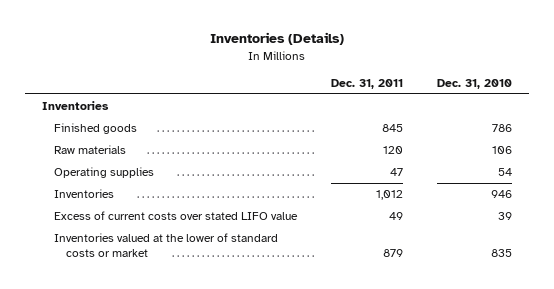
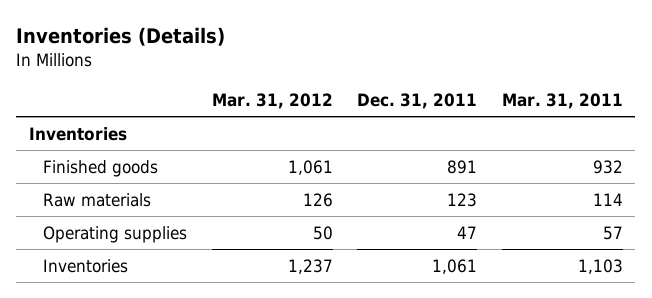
[436,78,512,89] Dec. 31, 2010 -> none
none -> [211,92,333,109] Mar. 31, 2012
none -> [501,92,623,109] Mar. 31, 2011
[381,124,403,133] 845 -> [447,159,478,174] 891
[382,146,403,155] 120 -> [447,192,478,207] 123
[53,211,298,221] Excess of current costs over stated LIFO value -> none
[53,233,278,258] Inventories valued at the lower of standard costs or market -> none
[375,190,403,201] 1,012 -> [432,258,478,274] 1,061

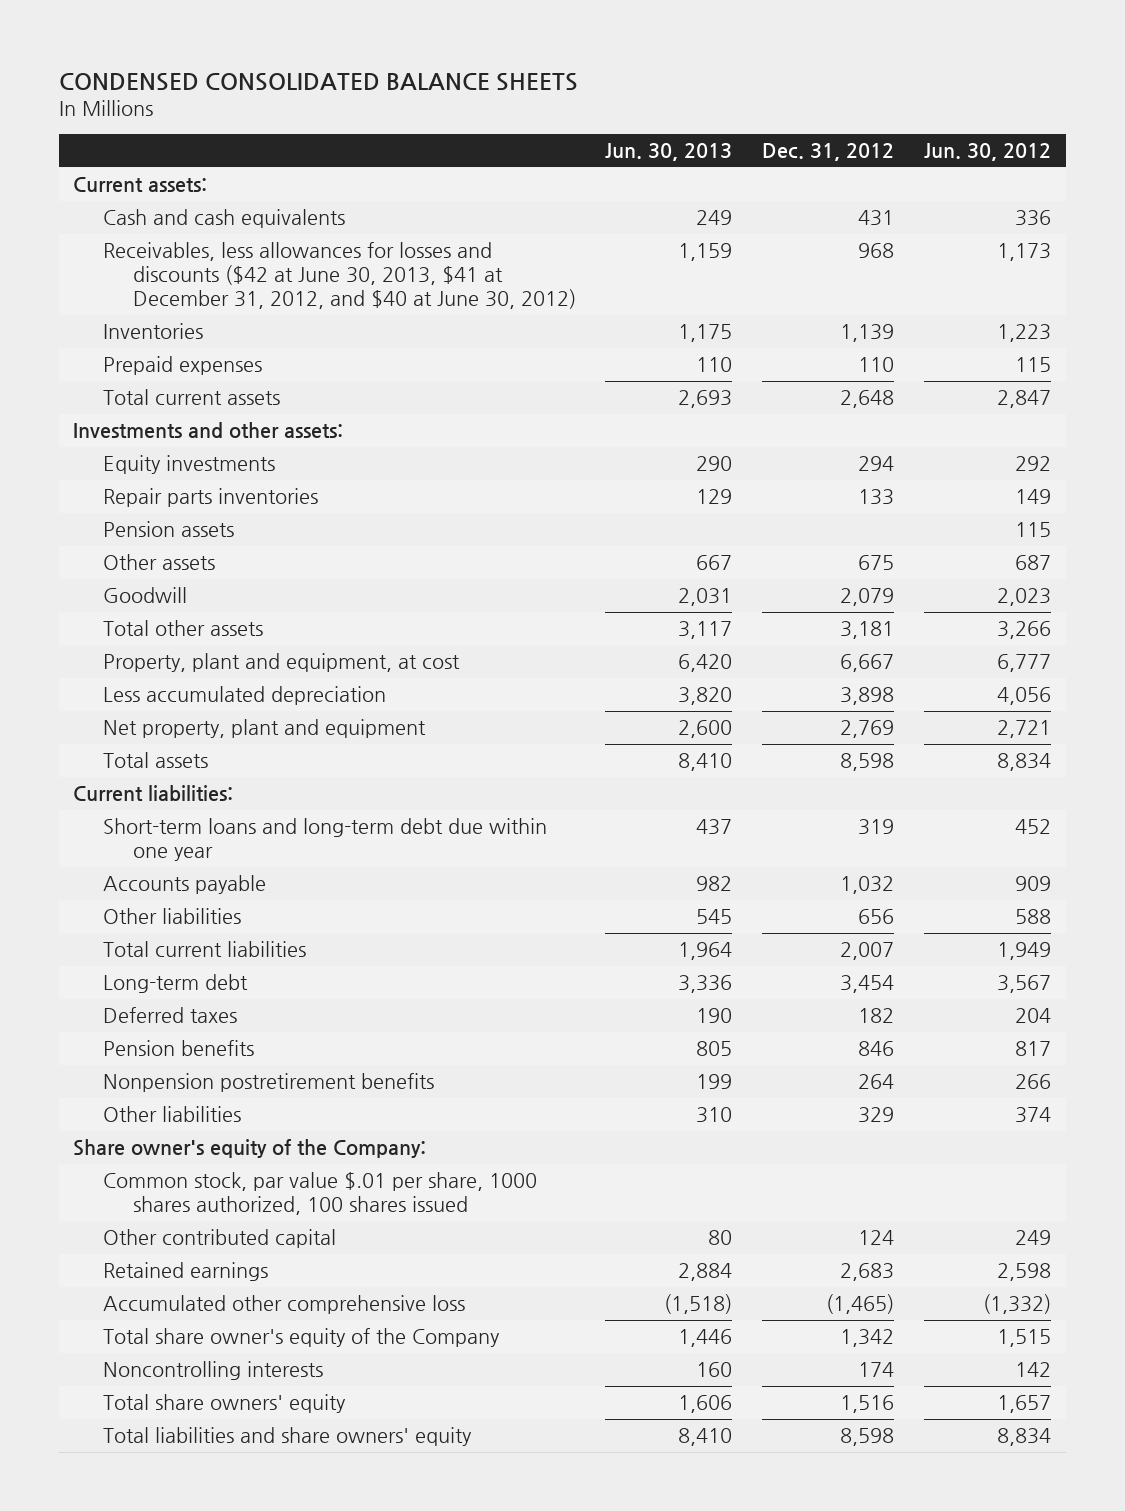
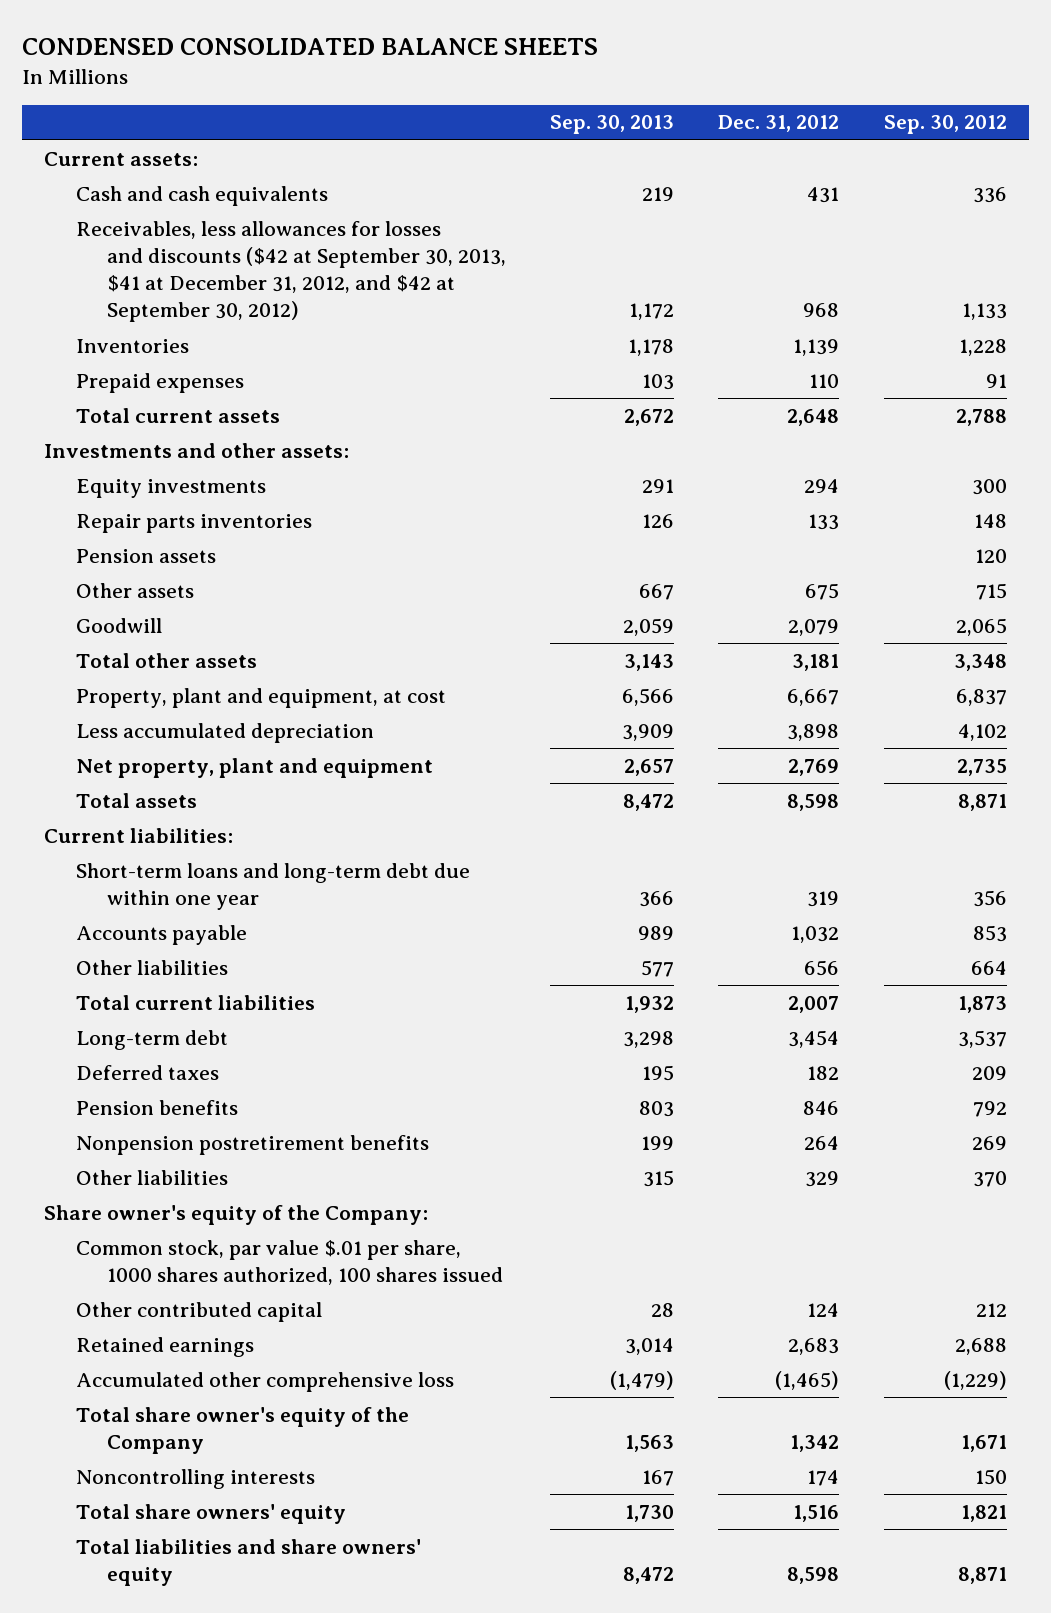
[605,143,733,162] Jun. 30, 2013 -> none
[924,143,1052,162] Jun. 30, 2012 -> none
none -> [550,115,675,135] Sep. 30, 2013
none -> [883,115,1007,135] Sep. 30, 2012
[103,242,576,310] Receivables, less allowances for losses and discounts ($42 at June 30, 2013, $41 at December 31, 2012, and $40 at June 30, 2012) -> [75,220,507,323] Receivables, less allowances for losses and discounts ($42 at September 30, 2013, $41 at December 31, 2012, and $42 at September 30, 2012)

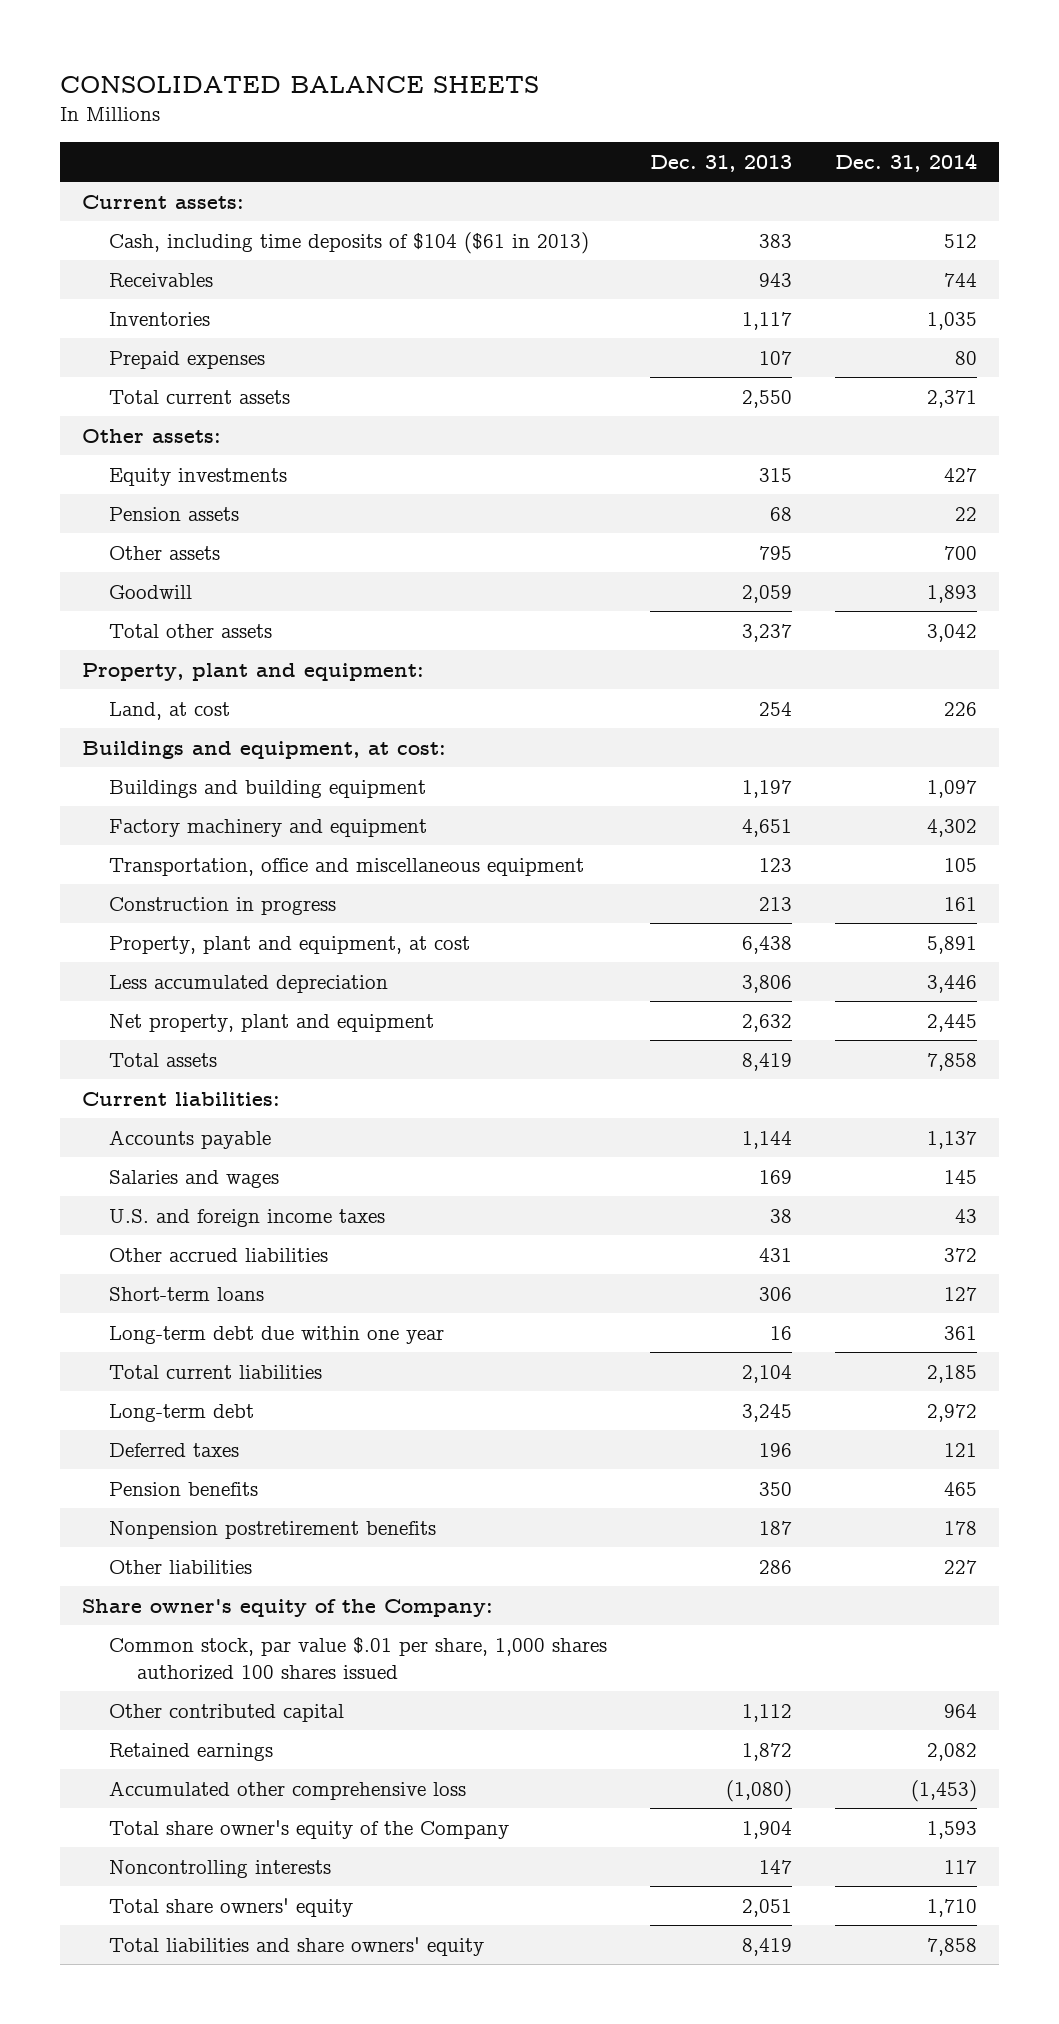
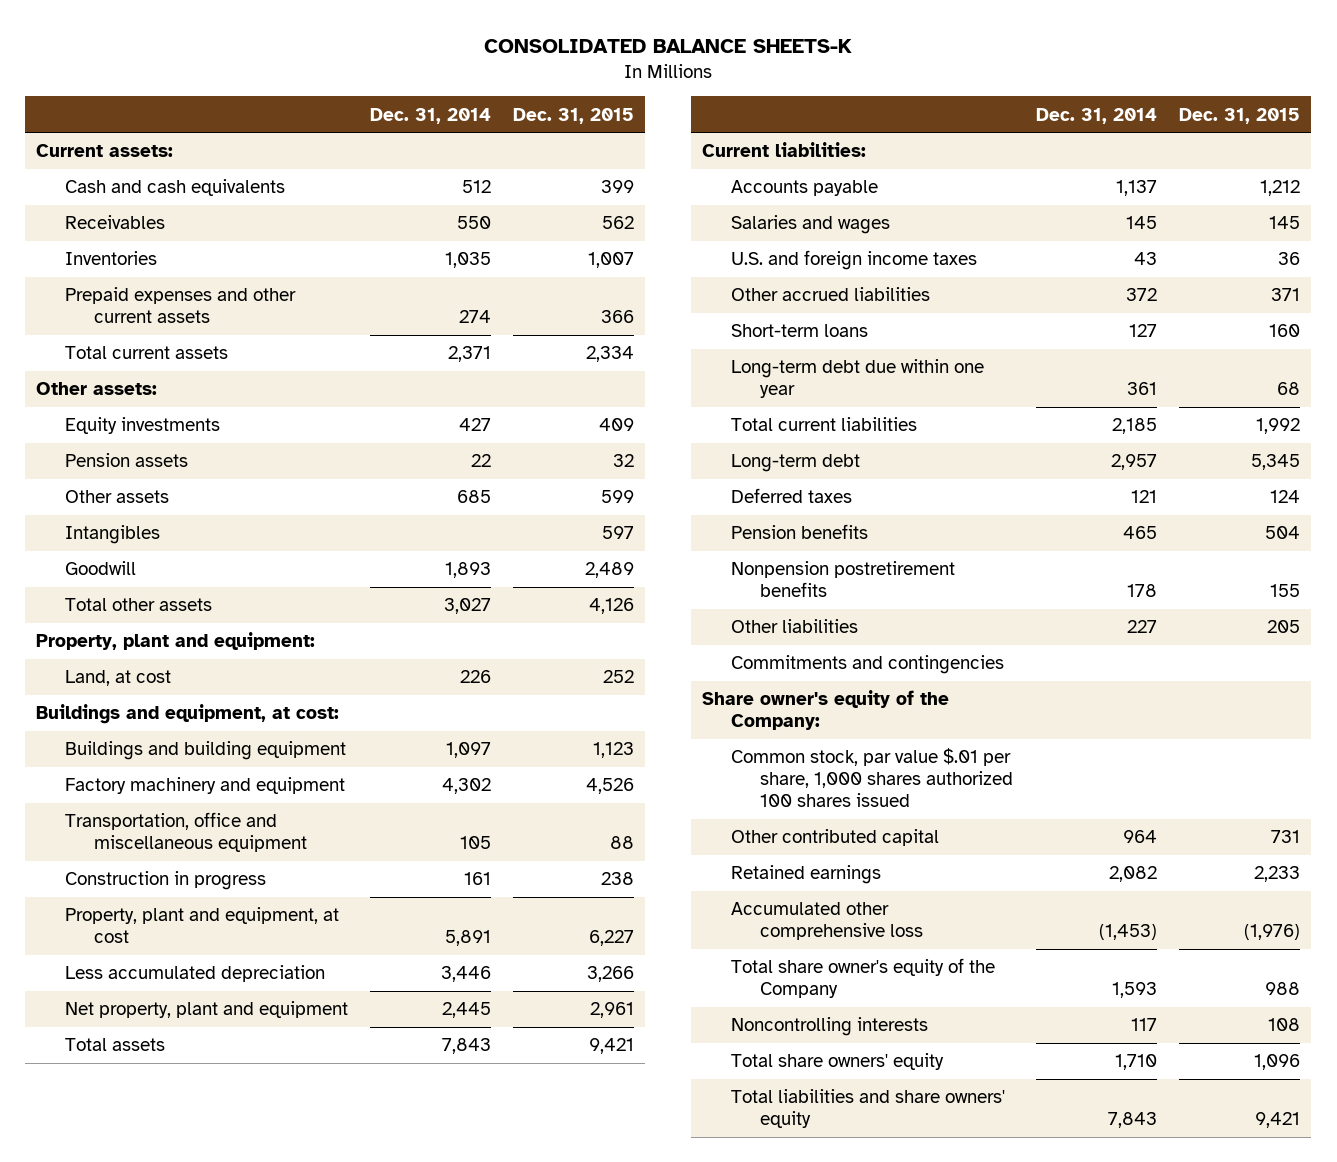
[60,75,540,93] CONSOLIDATED BALANCE SHEETS -> [484,39,853,54] CONSOLIDATED BALANCE SHEETS-K
[650,154,793,172] Dec. 31, 2013 -> none
none -> [513,107,635,124] Dec. 31, 2015
[109,231,590,254] Cash, including time deposits of $104 ($61 in 2013) -> [65,179,286,197] Cash and cash equivalents
[944,272,978,287] 744 -> [457,216,492,230] 550
[109,350,266,369] Prepaid expenses -> none
none -> [65,287,297,324] Prepaid expenses and other current assets
[944,545,978,560] 700 -> [457,490,492,504] 685
none -> [65,525,161,545] Intangibles
[927,623,978,642] 3,042 -> [444,598,492,615] 3,027
[927,1052,978,1071] 7,858 -> [442,1038,492,1055] 7,843
[927,1403,978,1422] 2,972 -> [1111,454,1158,471] 2,957
none -> [731,655,1005,675] Commitments and contingencies
[927,1937,978,1956] 7,858 -> [1108,1112,1158,1129] 7,843

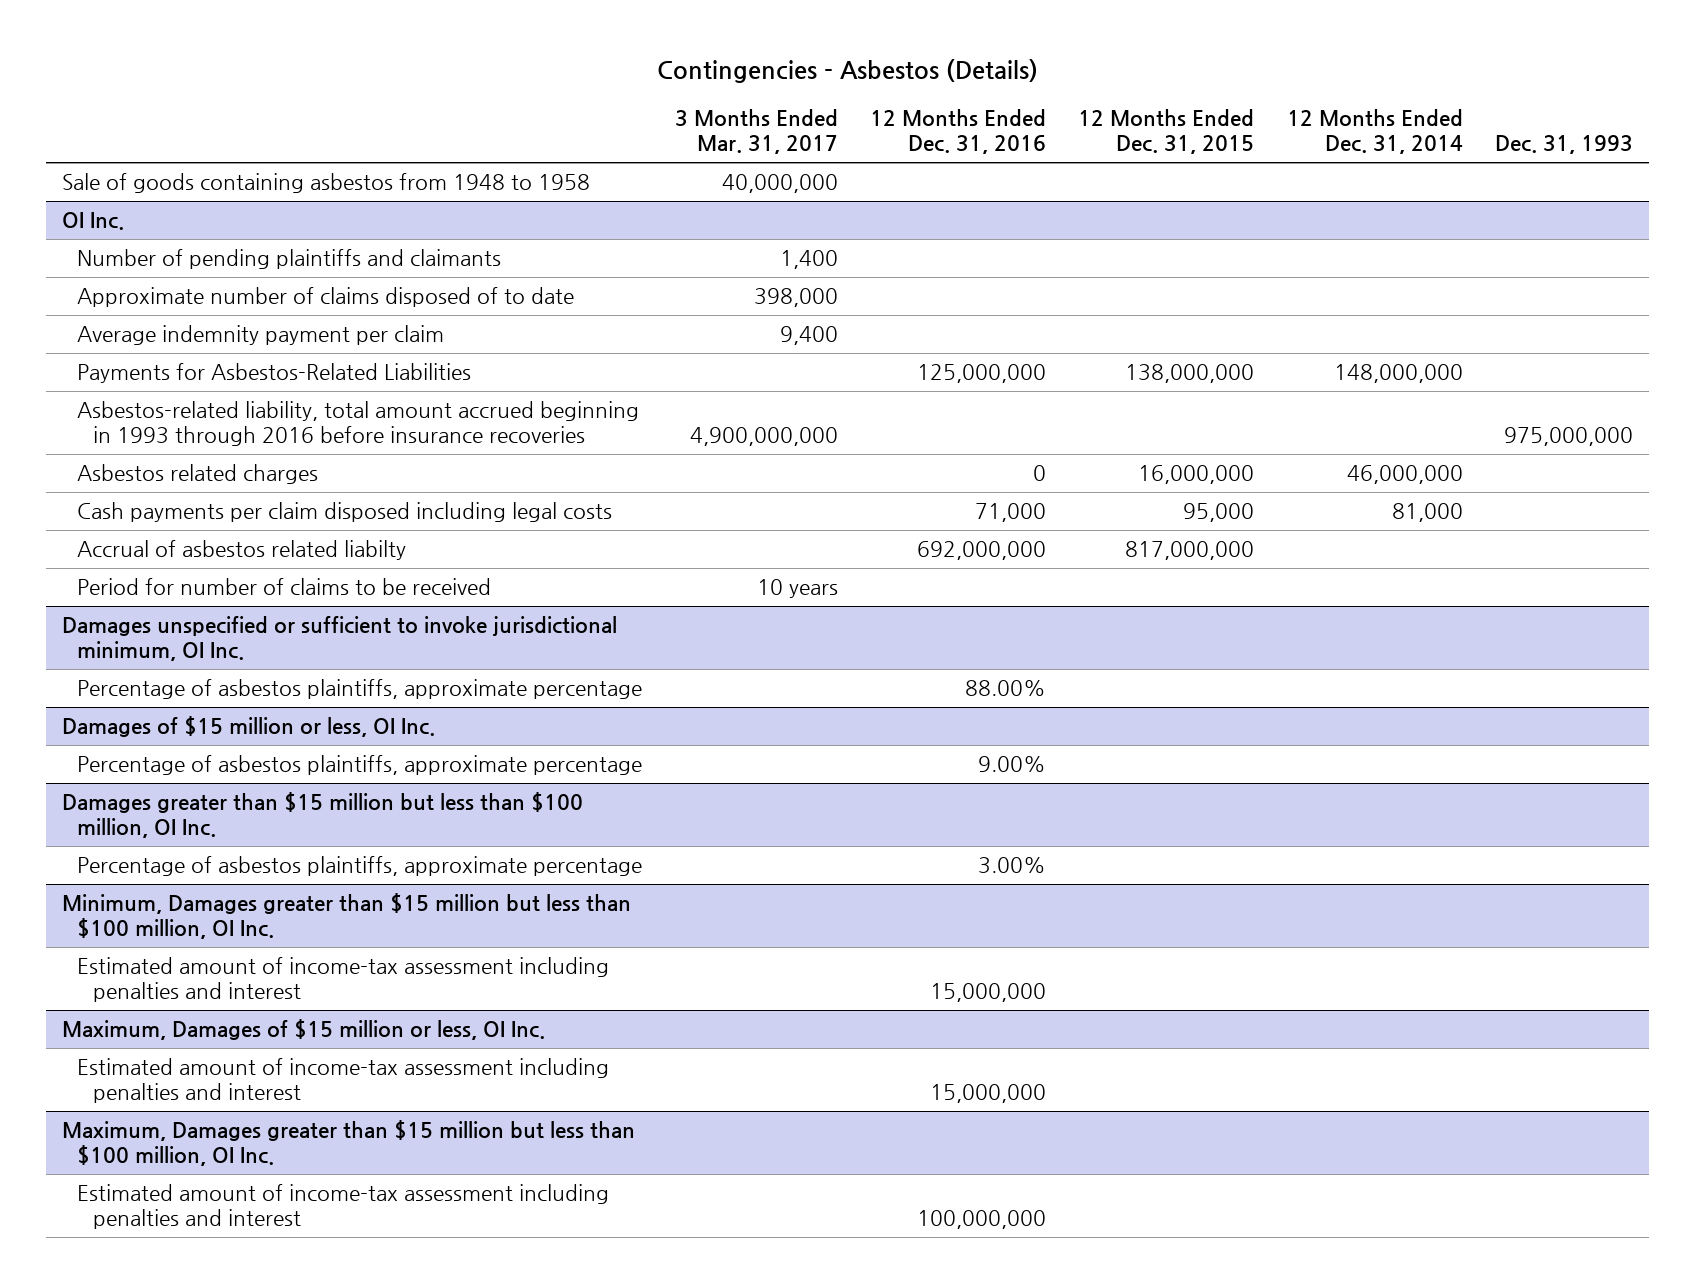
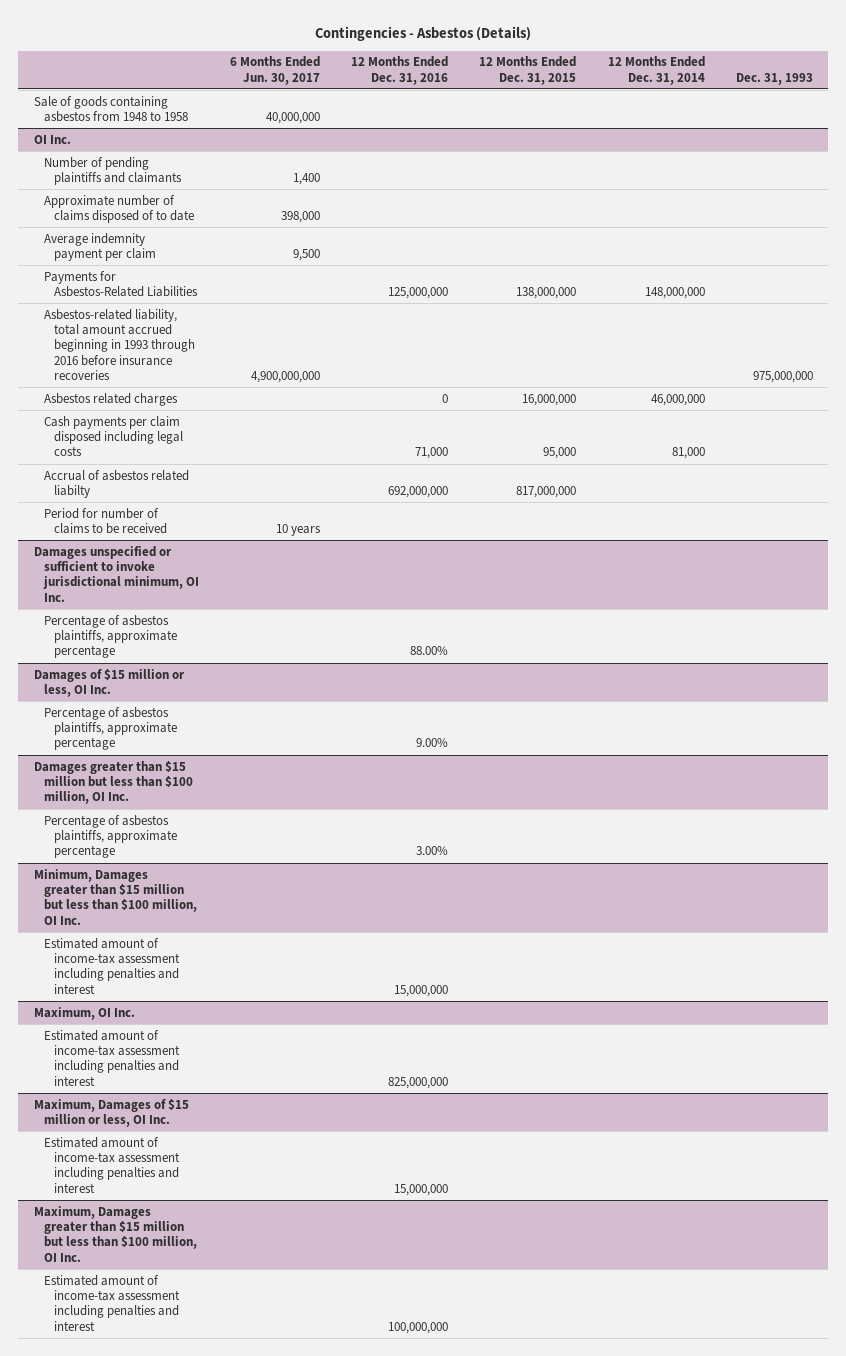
[674,109,838,155] 3 Months Ended Mar. 31, 2017 -> none
none -> [229,56,320,85] 6 Months Ended Jun. 30, 2017
none -> [33,1006,135,1020] Maximum, OI Inc.
none -> [43,1029,180,1086] Estimated amount of income-tax assessment including penalties and interest

